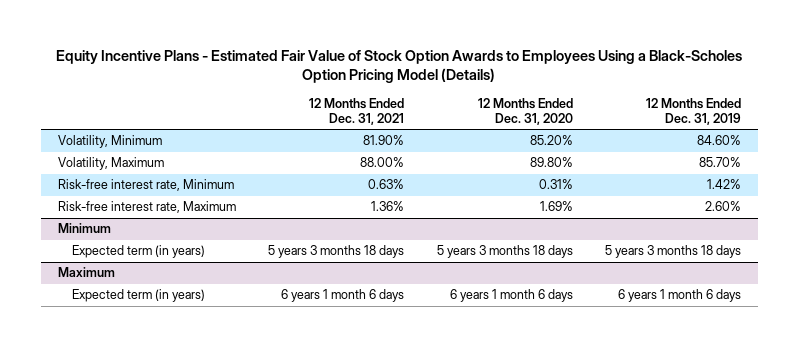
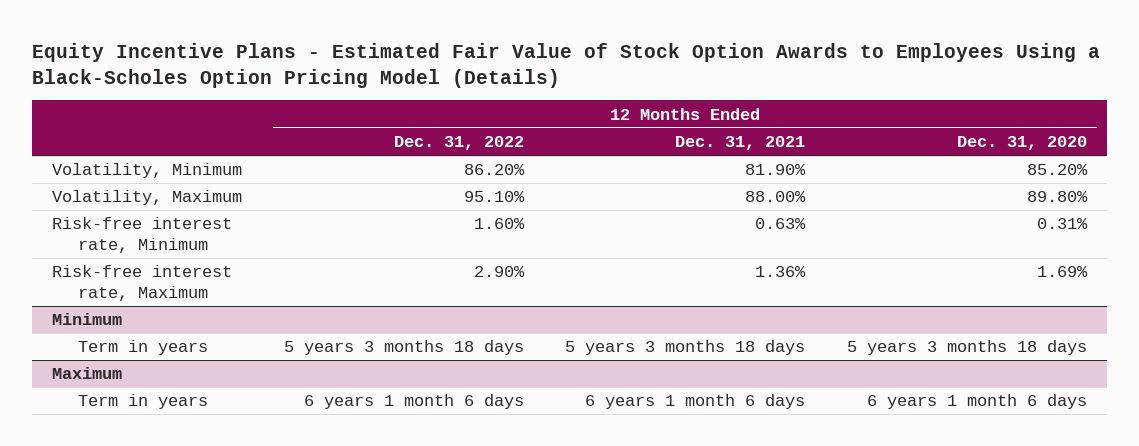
[646,97,742,125] 12 Months Ended Dec. 31, 2019 -> none
none -> [393,135,524,150] Dec. 31, 2022
[72,245,206,259] Expected term (in years) -> [78,340,209,356] Term in years
[72,289,206,303] Expected term (in years) -> [78,394,209,410] Term in years

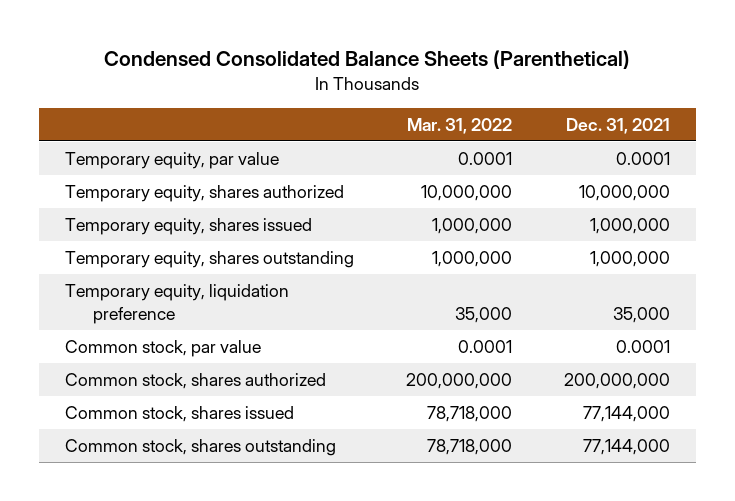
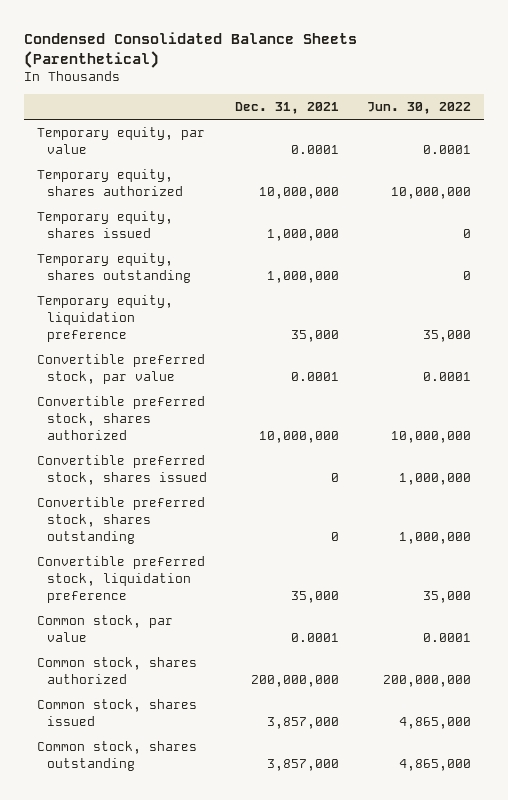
[406,117,512,134] Mar. 31, 2022 -> none
none -> [366,102,471,115] Jun. 30, 2022
none -> [37,354,206,384] Convertible preferred stock, par value
none -> [37,396,206,440] Convertible preferred stock, shares authorized
none -> [37,455,208,485] Convertible preferred stock, shares issued
none -> [37,497,206,544] Convertible preferred stock, shares outstanding
none -> [37,556,206,603] Convertible preferred stock, liquidation preference
[582,406,670,423] 77,144,000 -> [267,716,340,729] 3,857,000
[582,439,670,456] 77,144,000 -> [267,758,340,771] 3,857,000

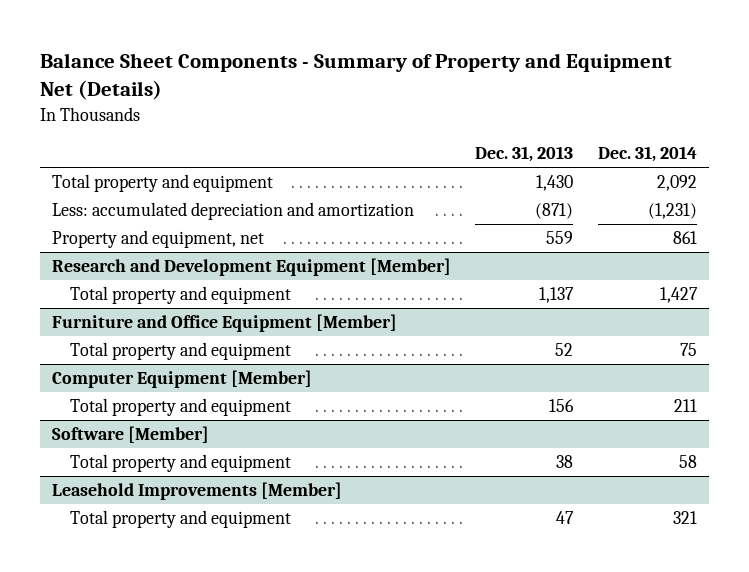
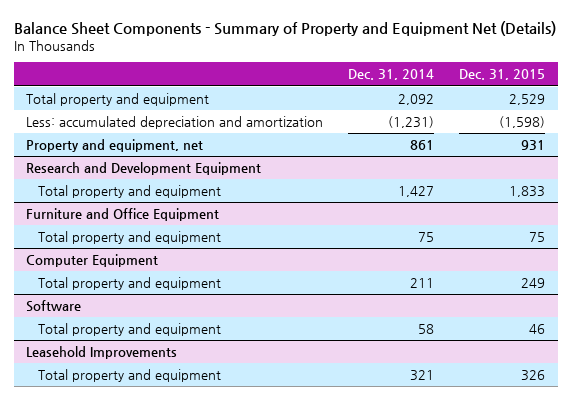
[475,146,574,163] Dec. 31, 2013 -> none
none -> [459,69,546,81] Dec. 31, 2015
[52,258,452,277] Research and Development Equipment [Member] -> [26,161,262,175] Research and Development Equipment
[52,314,398,333] Furniture and Office Equipment [Member] -> [26,207,220,221] Furniture and Office Equipment
[52,370,313,389] Computer Equipment [Member] -> [26,253,159,267] Computer Equipment
[52,426,210,444] Software [Member] -> [26,299,82,312] Software
[52,482,343,501] Leasehold Improvements [Member] -> [26,345,178,359] Leasehold Improvements

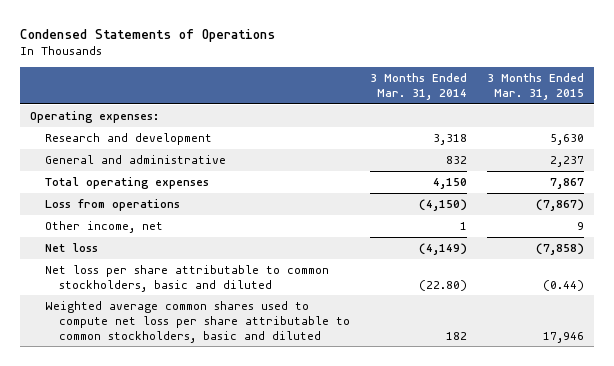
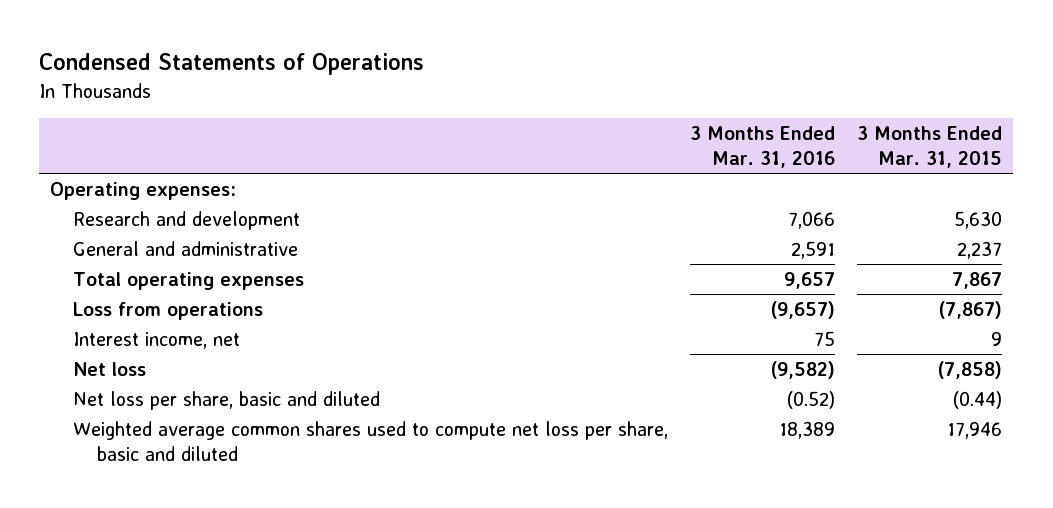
[370,73,468,100] 3 Months Ended Mar. 31, 2014 -> none
none -> [690,125,836,169] 3 Months Ended Mar. 31, 2016
[44,221,163,234] Other income, net -> [73,332,241,350] Interest income, net
[44,265,329,292] Net loss per share attributable to common stockholders, basic and diluted -> [73,391,381,411] Net loss per share, basic and diluted
[44,301,351,343] Weighted average common shares used to compute net loss per share attributable to common stockholders, basic and diluted -> [73,421,669,462] Weighted average common shares used to compute net loss per share, basic and diluted

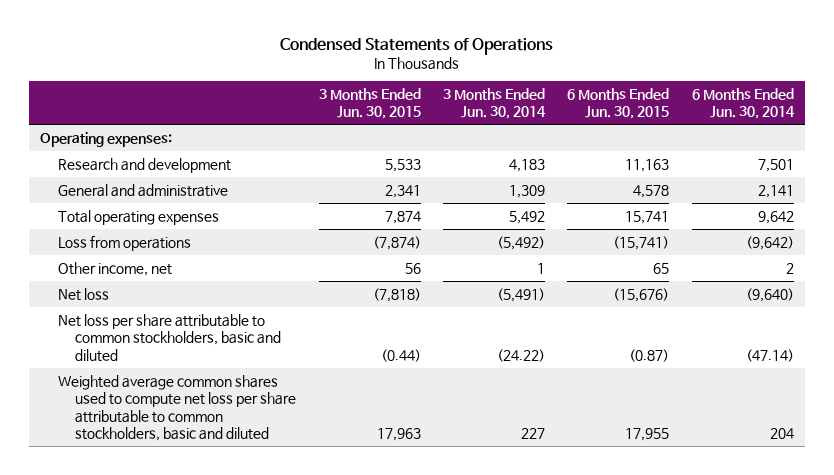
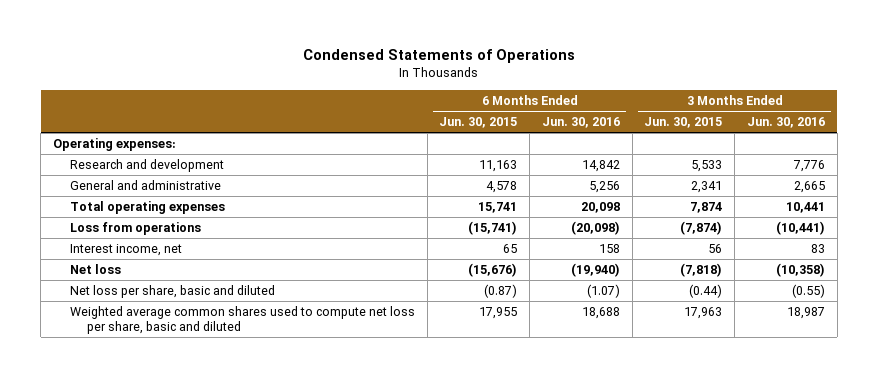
[442,87,546,120] 3 Months Ended Jun. 30, 2014 -> none
[691,87,795,120] 6 Months Ended Jun. 30, 2014 -> none
none -> [541,117,620,129] Jun. 30, 2016
none -> [747,117,826,129] Jun. 30, 2016
[57,261,172,276] Other income, net -> [69,244,182,257] Interest income, net
[57,313,282,362] Net loss per share attributable to common stockholders, basic and diluted -> [69,285,275,299] Net loss per share, basic and diluted
[57,374,297,441] Weighted average common shares used to compute net loss per share attributable to common stockholders, basic and diluted -> [69,306,415,334] Weighted average common shares used to compute net loss per share, basic and diluted

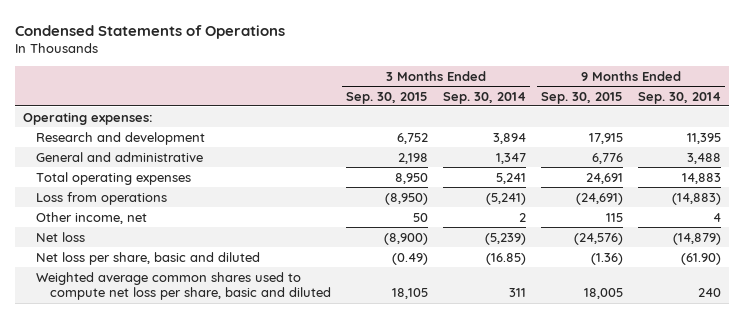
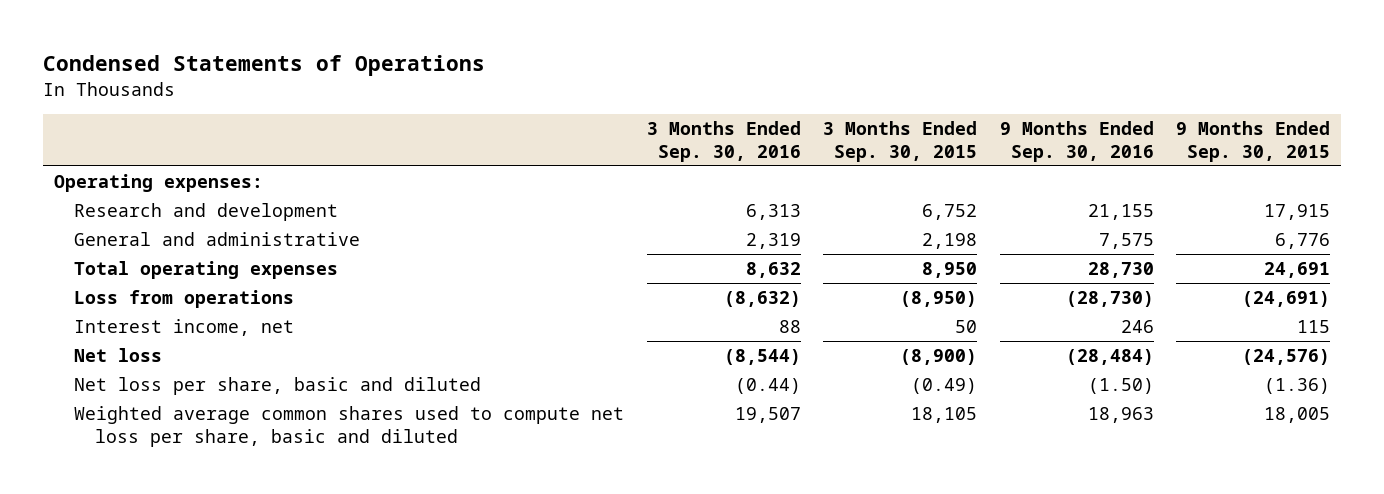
[442,91,526,104] Sep. 30, 2014 -> none
[637,91,721,104] Sep. 30, 2014 -> none
none -> [646,120,801,162] 3 Months Ended Sep. 30, 2016
none -> [999,120,1154,162] 9 Months Ended Sep. 30, 2016
[36,211,148,224] Other income, net -> [74,319,295,337] Interest income, net

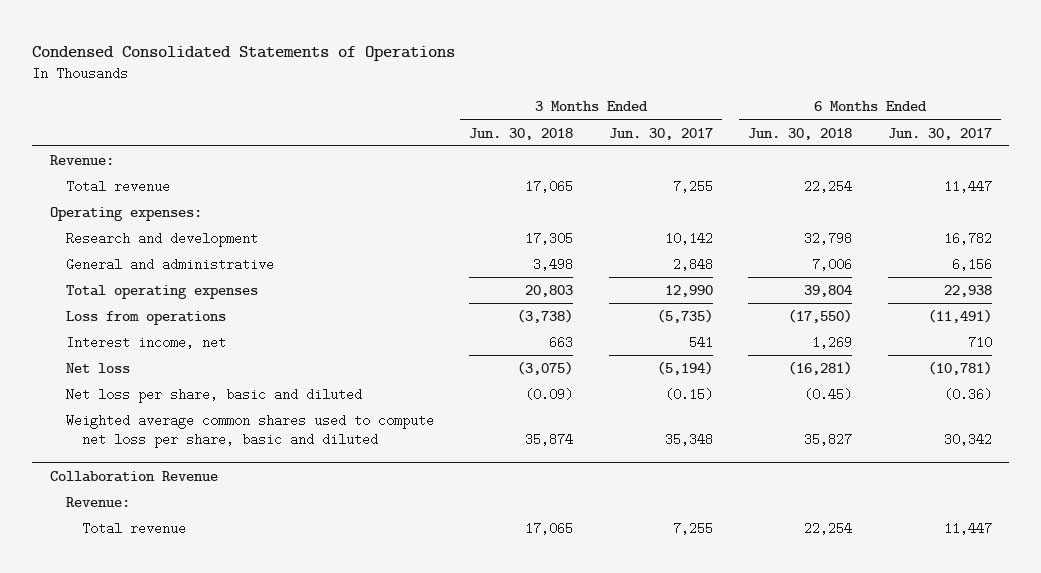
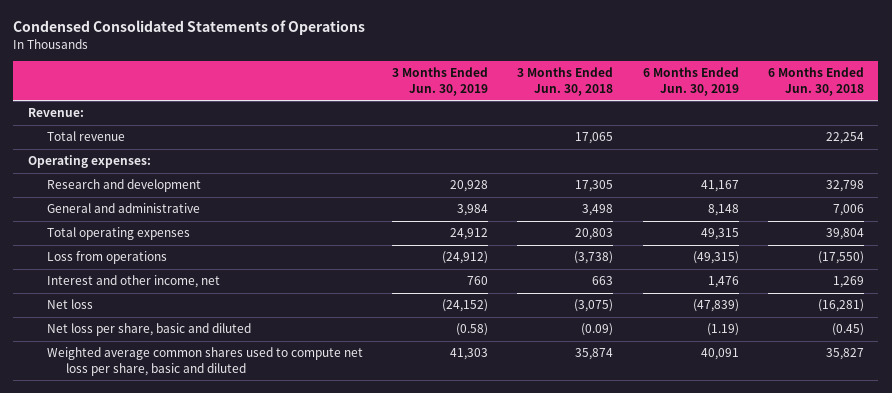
[608,127,713,140] Jun. 30, 2017 -> none
[887,127,992,140] Jun. 30, 2017 -> none
none -> [392,67,489,96] 3 Months Ended Jun. 30, 2019
none -> [642,67,739,96] 6 Months Ended Jun. 30, 2019
[65,335,226,349] Interest income, net -> [46,275,220,289] Interest and other income, net
[49,470,218,482] Collaboration Revenue -> none
[65,496,130,507] Revenue: -> none
[81,521,186,535] Total revenue -> none

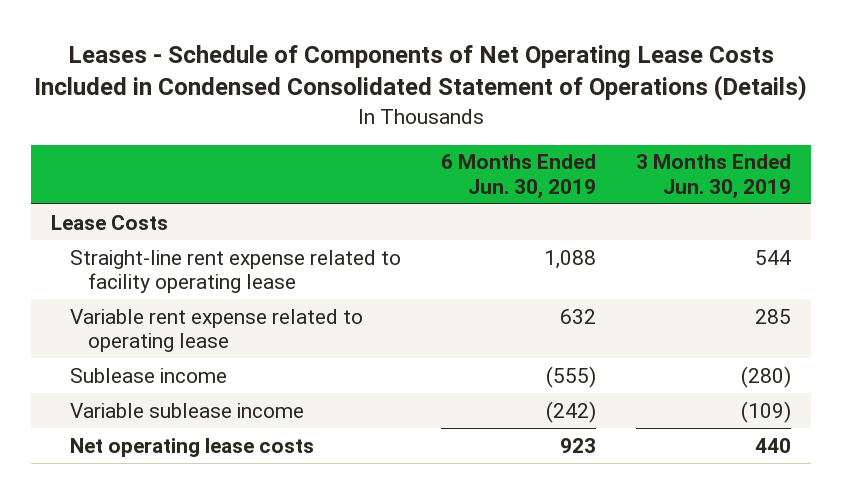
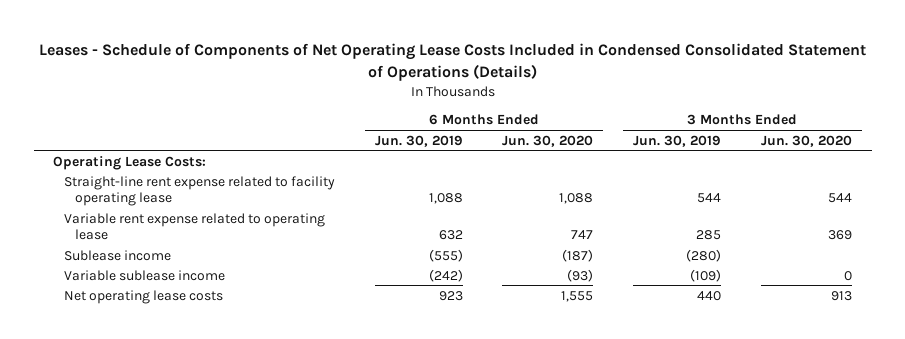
none -> [502,134,594,147] Jun. 30, 2020
none -> [760,134,852,147] Jun. 30, 2020
[50,214,168,230] Lease Costs -> [53,155,207,170] Operating Lease Costs:

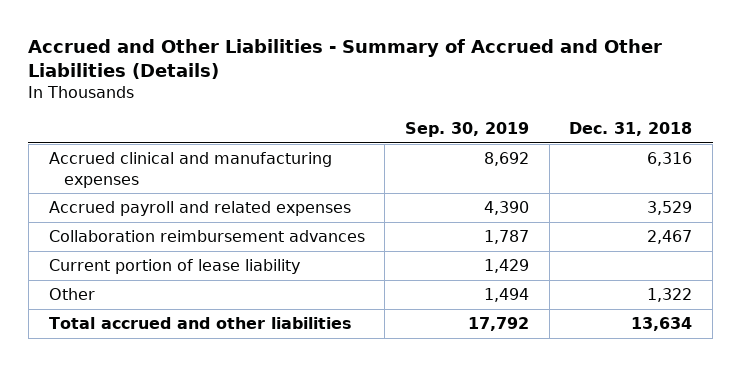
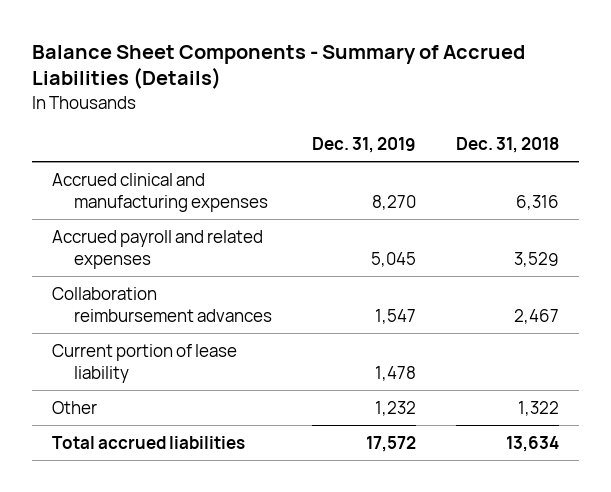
[28,38,663,79] Accrued and Other Liabilities - Summary of Accrued and Other Liabilities (Details) -> [31,44,525,90] Balance Sheet Components - Summary of Accrued Liabilities (Details)
[405,121,530,137] Sep. 30, 2019 -> none
none -> [311,136,416,153] Dec. 31, 2019
[48,317,352,330] Total accrued and other liabilities -> [52,435,246,449] Total accrued liabilities

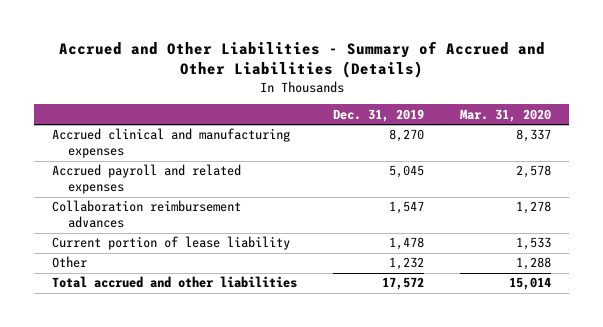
[31,44,525,90] Balance Sheet Components - Summary of Accrued Liabilities (Details) -> [58,41,545,79] Accrued and Other Liabilities - Summary of Accrued and Other Liabilities (Details)
[456,136,560,153] Dec. 31, 2018 -> none
none -> [460,108,552,122] Mar. 31, 2020
[52,435,246,449] Total accrued liabilities -> [52,276,298,289] Total accrued and other liabilities

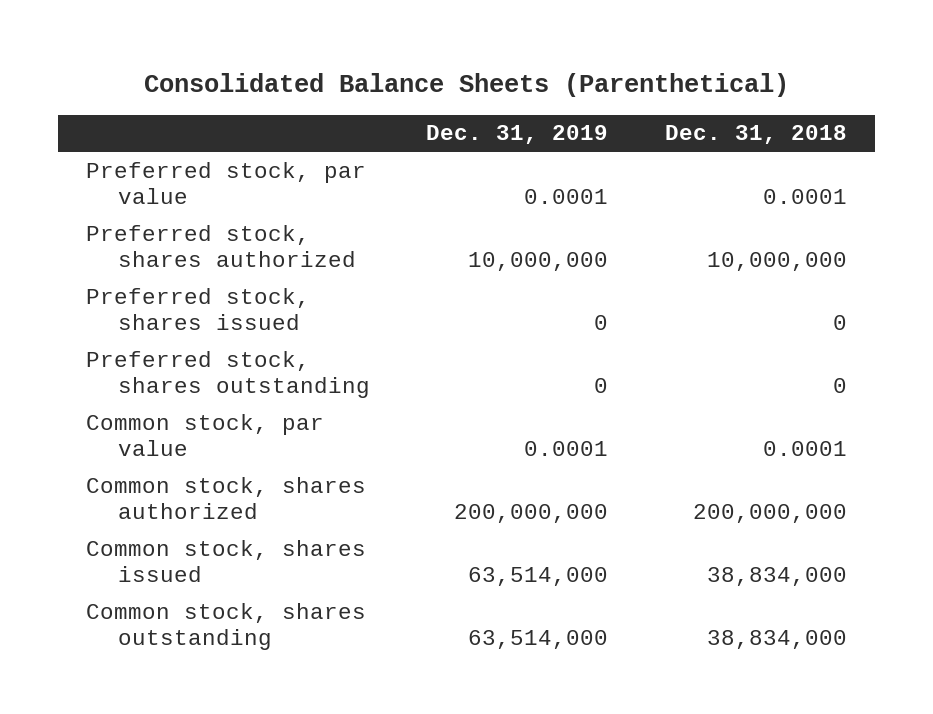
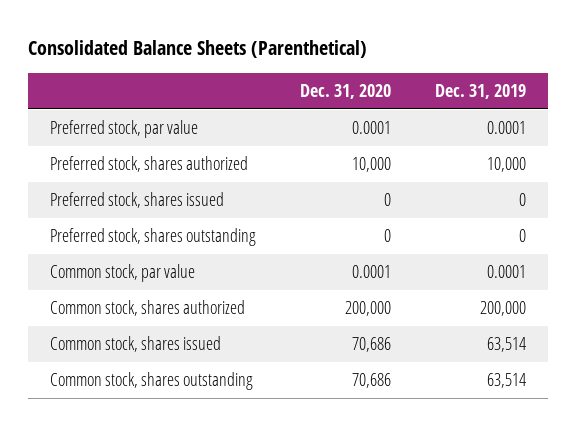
[665,125,848,145] Dec. 31, 2018 -> none
none -> [299,83,391,99] Dec. 31, 2020
[468,252,609,272] 10,000,000 -> [486,157,526,173] 10,000
[454,504,609,524] 200,000,000 -> [479,301,526,317] 200,000
[468,567,609,587] 63,514,000 -> [486,337,526,353] 63,514
[468,630,609,650] 63,514,000 -> [486,373,526,389] 63,514

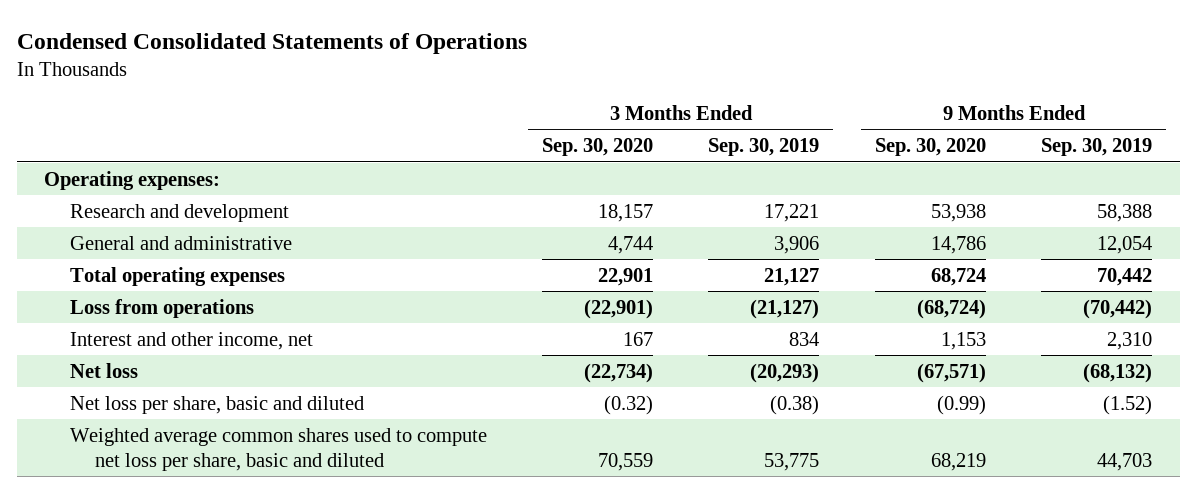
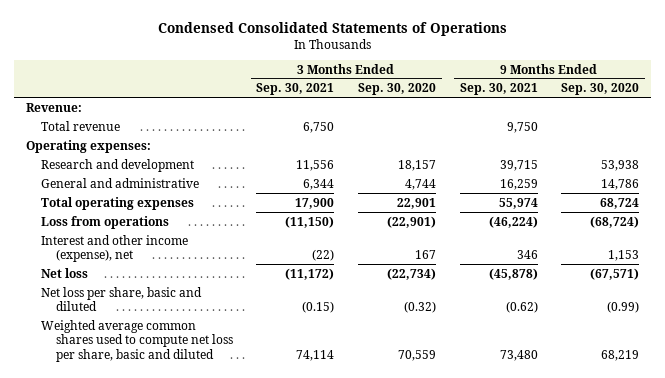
[708,138,820,157] Sep. 30, 2019 -> none
[1041,138,1153,157] Sep. 30, 2019 -> none
none -> [256,83,335,96] Sep. 30, 2021
none -> [459,83,538,96] Sep. 30, 2021
none -> [26,102,83,112] Revenue:
none -> [41,120,121,131] Total revenue
[69,331,313,350] Interest and other income, net -> [41,234,189,263] Interest and other income (expense), net

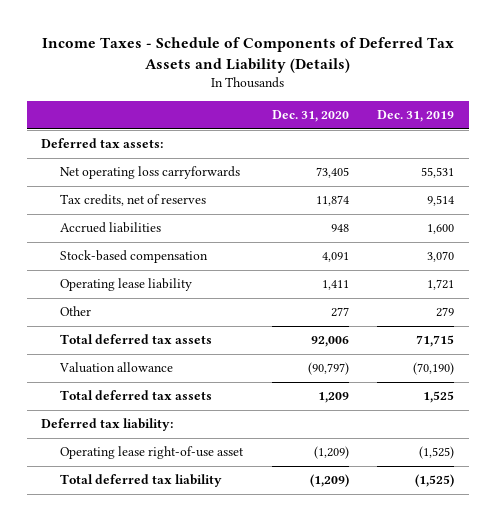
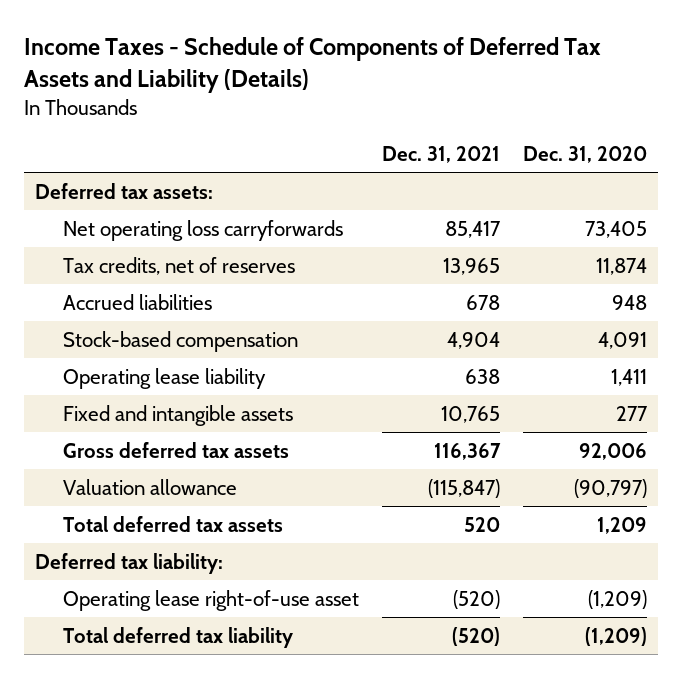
[377,110,455,123] Dec. 31, 2019 -> none
none -> [381,145,500,163] Dec. 31, 2021
[60,306,92,317] Other -> [62,404,293,426] Fixed and intangible assets
[60,334,213,345] Total deferred tax assets -> [62,441,289,458] Gross deferred tax assets

